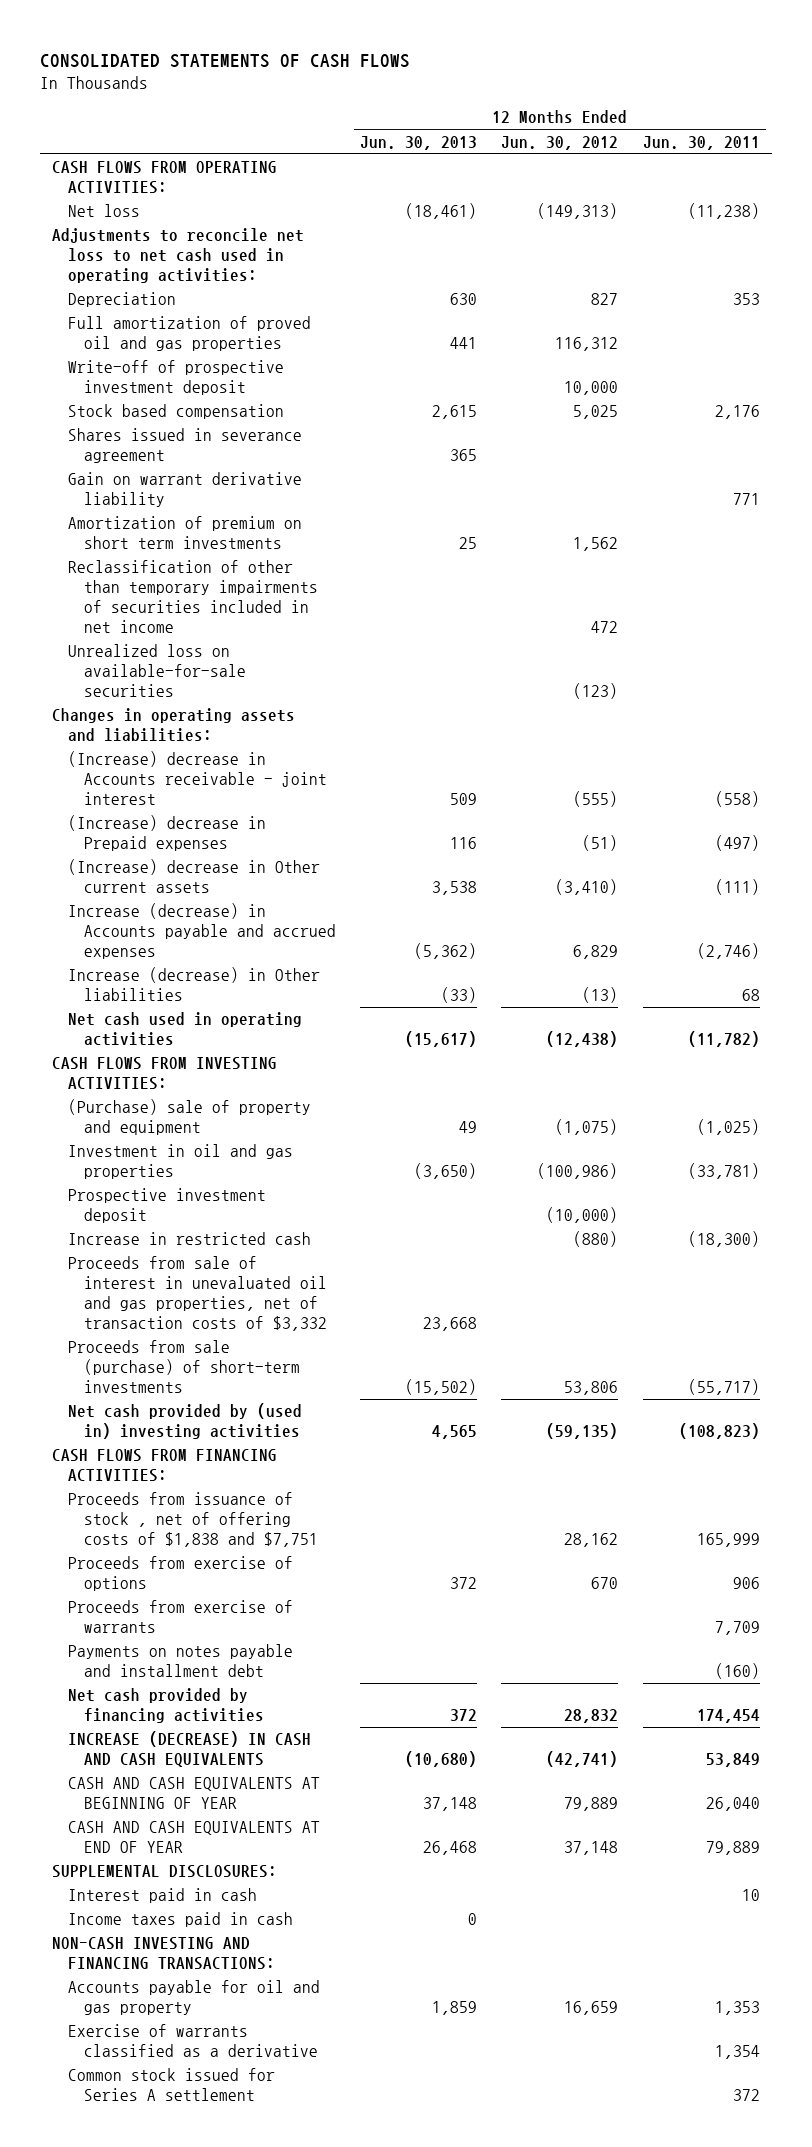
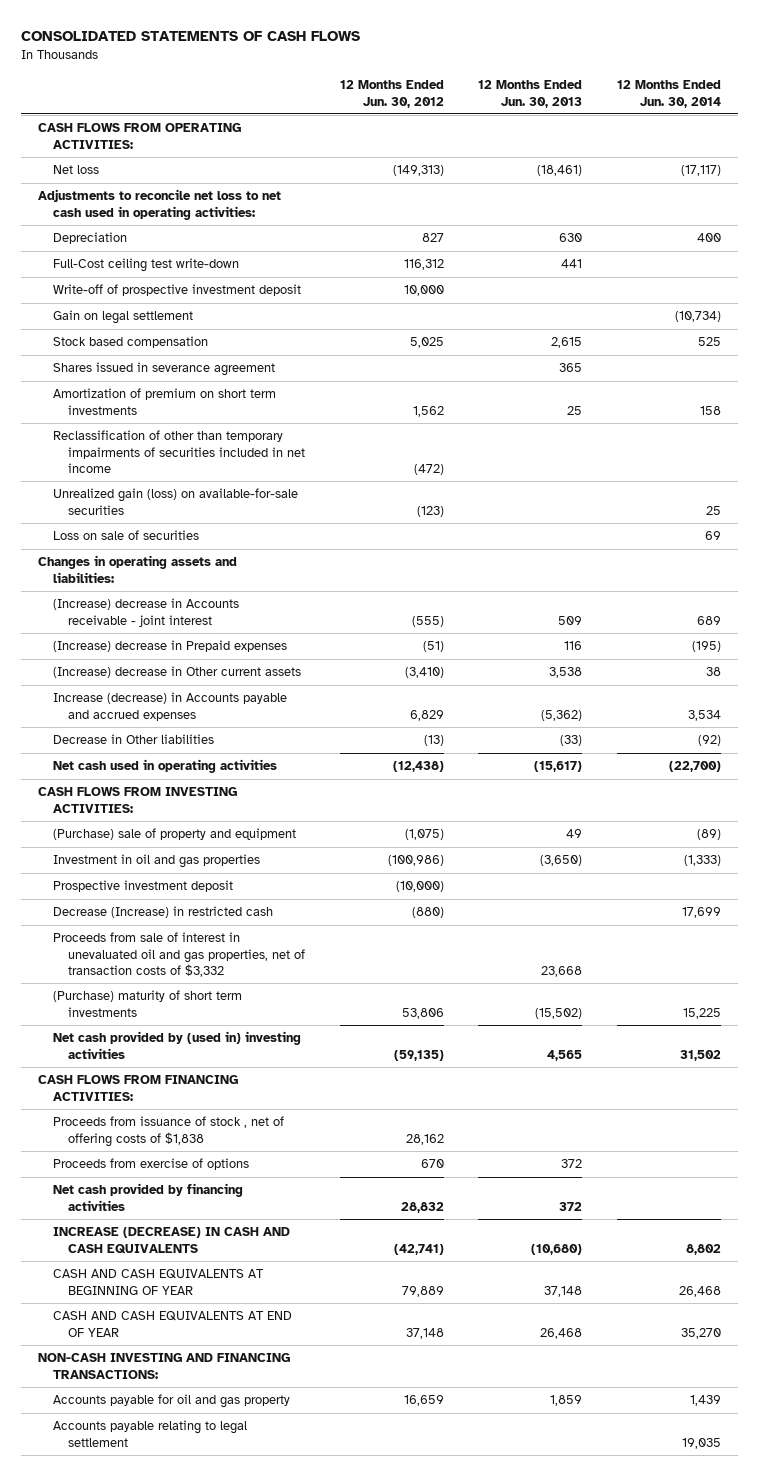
[642,135,760,150] Jun. 30, 2011 -> none
none -> [616,80,721,108] 12 Months Ended Jun. 30, 2014
[68,316,312,352] Full amortization of proved oil and gas properties -> [53,258,240,273] Full-Cost ceiling test write-down
none -> [53,310,194,325] Gain on legal settlement
[68,472,303,508] Gain on warrant derivative liability -> none
[591,620,619,633] 472 -> [413,463,444,475] (472)
[68,644,246,698] Unrealized loss on available-for-sale securities -> [53,488,299,515] Unrealized gain (loss) on available-for-sale securities
none -> [53,530,200,541] Loss on sale of securities
[68,967,321,1002] Increase (decrease) in Other liabilities -> [53,734,215,745] Decrease in Other liabilities
[68,1232,312,1246] Increase in restricted cash -> [53,906,274,919] Decrease (Increase) in restricted cash
[68,1340,300,1394] Proceeds from sale (purchase) of short-term investments -> [53,990,243,1017] (Purchase) maturity of short term investments
[68,1492,318,1548] Proceeds from issuance of stock , net of offering costs of $1,838 and $7,751 -> [53,1116,285,1147] Proceeds from issuance of stock , net of offering costs of $1,838
[68,1600,294,1634] Proceeds from exercise of warrants -> none
[68,1644,294,1678] Payments on notes payable and installment debt -> none
[52,1865,278,1879] SUPPLEMENTAL DISCLOSURES: -> none
[68,1888,258,1904] Interest paid in cash -> none
[68,1912,294,1928] Income taxes paid in cash -> none
[68,2024,318,2058] Exercise of warrants classified as a derivative -> none
[68,2068,276,2102] Common stock issued for Series A settlement -> none
none -> [53,1420,248,1447] Accounts payable relating to legal settlement

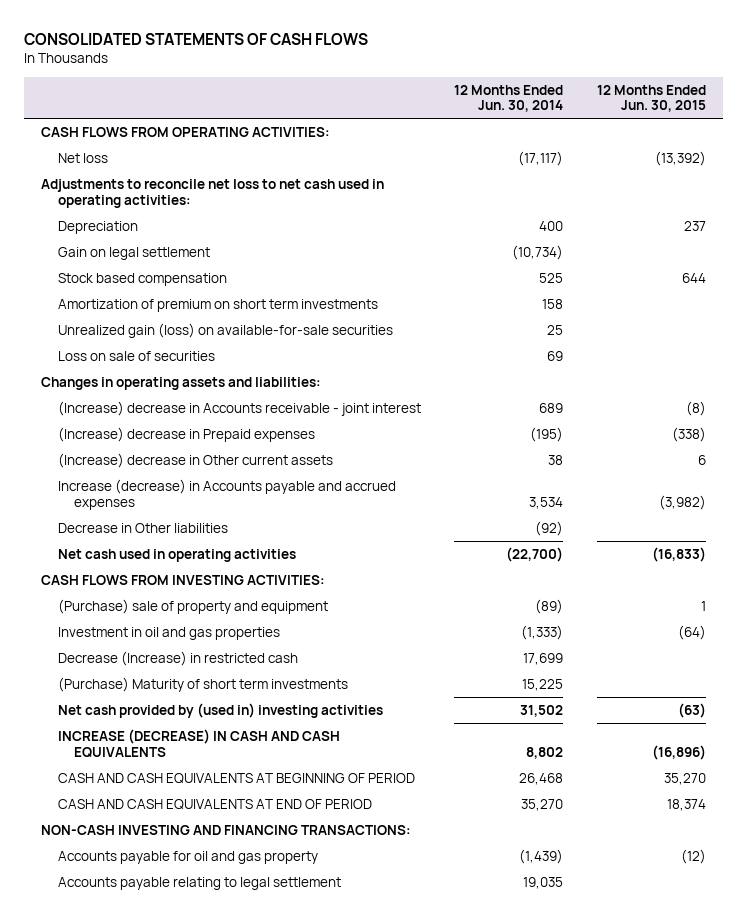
[339,80,444,108] 12 Months Ended Jun. 30, 2012 -> none
[478,80,583,108] 12 Months Ended Jun. 30, 2013 -> none
none -> [597,84,707,113] 12 Months Ended Jun. 30, 2015
[53,258,240,273] Full-Cost ceiling test write-down -> none
[53,284,302,297] Write-off of prospective investment deposit -> none
[53,362,276,377] Shares issued in severance agreement -> none
[53,430,306,473] Reclassification of other than temporary impairments of securities included in net income -> none
[53,880,234,893] Prospective investment deposit -> none
[53,932,306,977] Proceeds from sale of interest in unevaluated oil and gas properties, net of transaction costs of $3,332 -> none
[53,990,243,1017] (Purchase) maturity of short term investments -> [57,677,348,693] (Purchase) Maturity of short term investments
[38,1075,239,1101] CASH FLOWS FROM FINANCING ACTIVITIES: -> none
[53,1116,285,1147] Proceeds from issuance of stock , net of offering costs of $1,838 -> none
[53,1158,250,1171] Proceeds from exercise of options -> none
[53,1183,244,1211] Net cash provided by financing activities -> none
[53,1269,265,1295] CASH AND CASH EQUIVALENTS AT BEGINNING OF YEAR -> [57,773,415,785] CASH AND CASH EQUIVALENTS AT BEGINNING OF PERIOD
[53,1311,293,1337] CASH AND CASH EQUIVALENTS AT END OF YEAR -> [57,799,372,811] CASH AND CASH EQUIVALENTS AT END OF PERIOD
[689,1395,721,1407] 1,439 -> [519,849,564,865] (1,439)

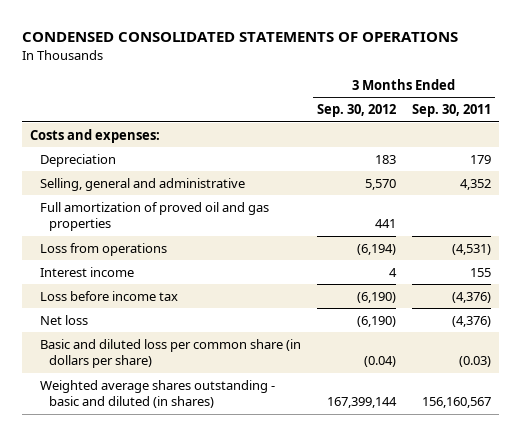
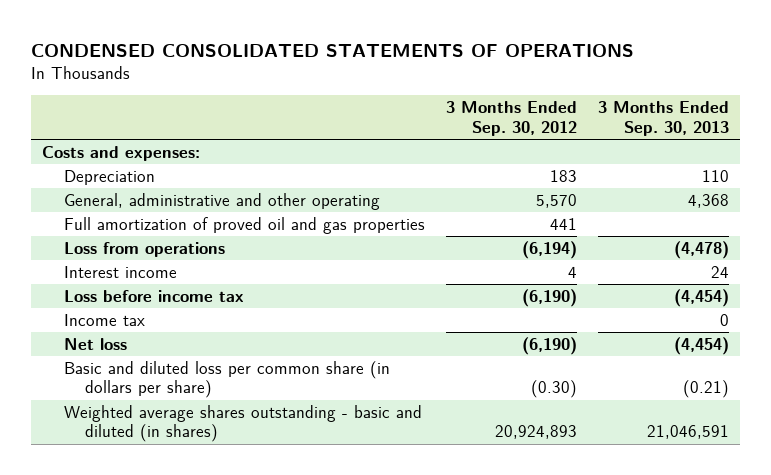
[411,104,491,118] Sep. 30, 2011 -> none
none -> [598,101,730,136] 3 Months Ended Sep. 30, 2013
[39,177,245,191] Selling, general and administrative -> [63,192,380,210] General, administrative and other operating
none -> [63,313,145,326] Income tax
[363,356,396,368] (0.04) -> [530,380,577,399] (0.30)
[326,397,397,409] 167,399,144 -> [494,425,577,440] 20,924,893

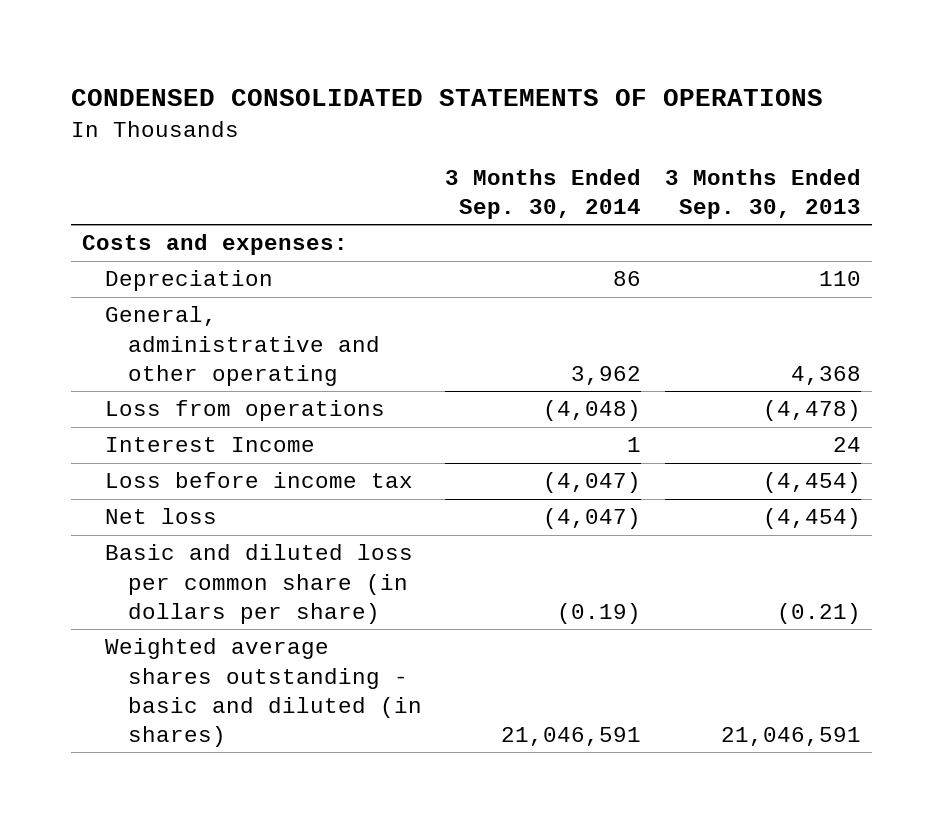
[445,101,577,136] 3 Months Ended Sep. 30, 2012 -> none
none -> [445,168,642,219] 3 Months Ended Sep. 30, 2014
[63,216,425,234] Full amortization of proved oil and gas properties -> none
[63,265,177,278] Interest income -> [105,437,316,453] Interest Income
[63,313,145,326] Income tax -> none

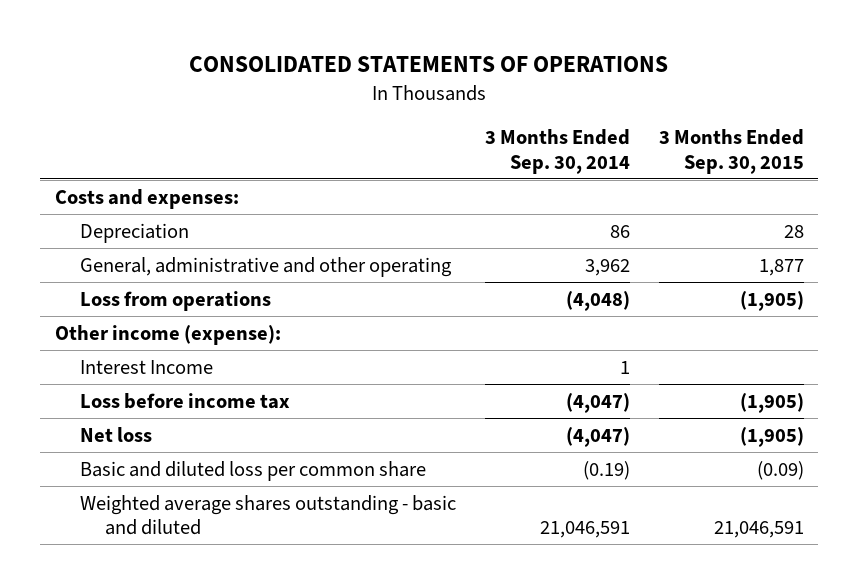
[70,88,823,106] CONDENSED CONSOLIDATED STATEMENTS OF OPERATIONS -> [189,56,669,73] CONSOLIDATED STATEMENTS OF OPERATIONS
[664,168,861,219] 3 Months Ended Sep. 30, 2013 -> none
none -> [658,129,804,174] 3 Months Ended Sep. 30, 2015
none -> [54,324,281,345] Other income (expense):
[105,544,414,624] Basic and diluted loss per common share (in dollars per share) -> [79,460,426,481] Basic and diluted loss per common share
[105,638,423,747] Weighted average shares outstanding - basic and diluted (in shares) -> [79,494,456,536] Weighted average shares outstanding - basic and diluted

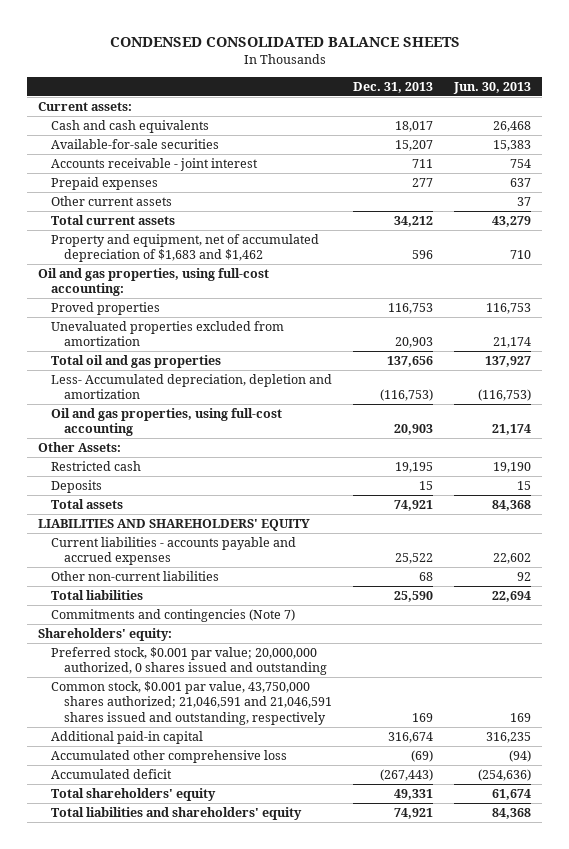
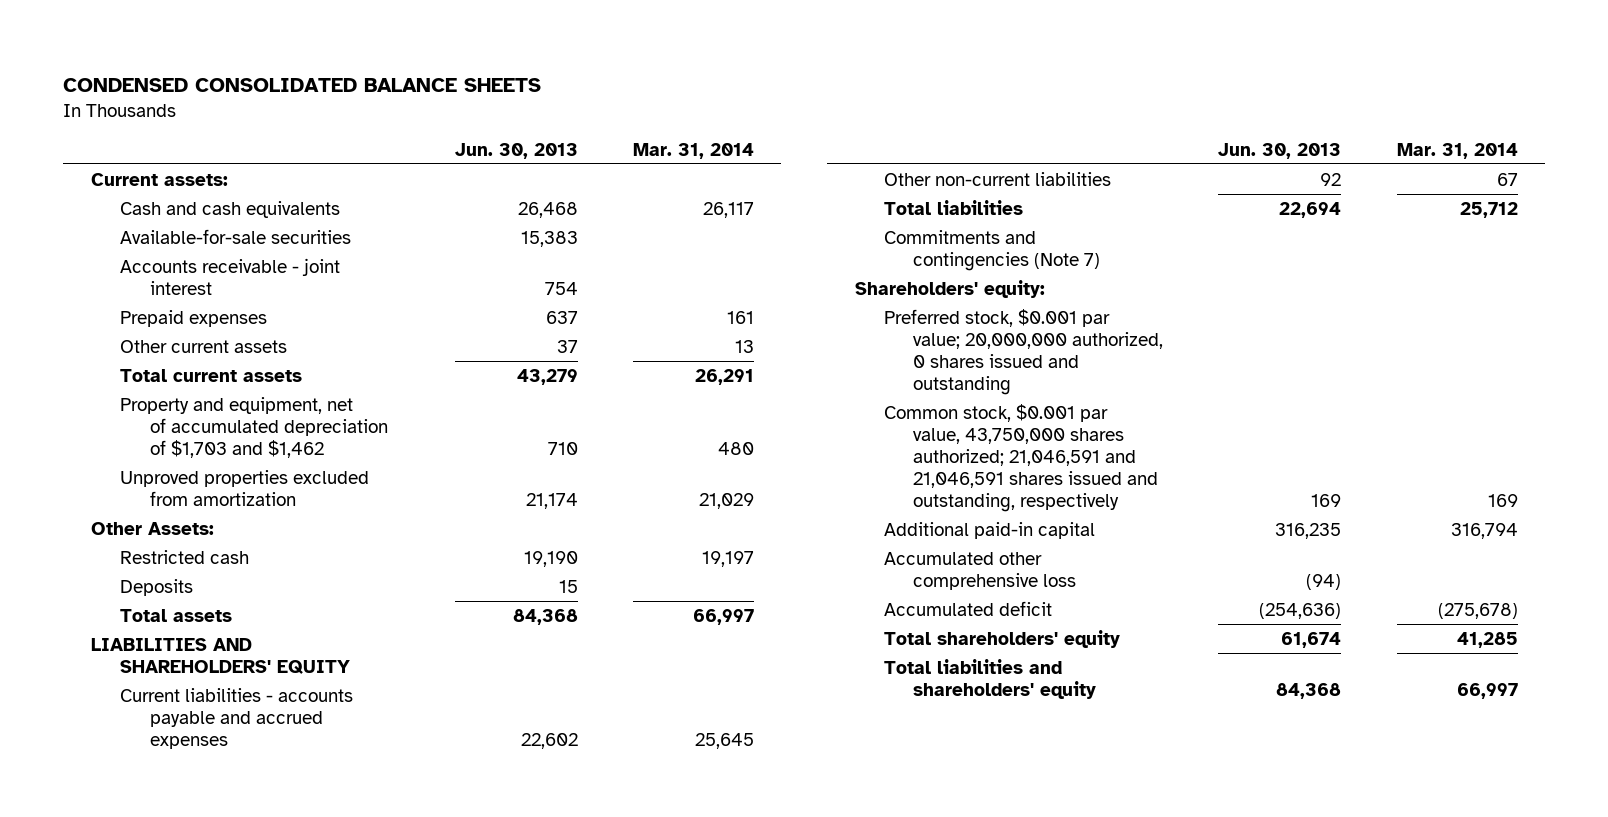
[353,81,434,93] Dec. 31, 2013 -> none
none -> [632,142,754,159] Mar. 31, 2014
[38,268,270,297] Oil and gas properties, using full-cost accounting: -> none
[50,302,160,316] Proved properties -> none
[50,355,221,369] Total oil and gas properties -> none
[50,374,332,400] Less- Accumulated depreciation, depletion and amortization -> none
[50,408,282,437] Oil and gas properties, using full-cost accounting -> none
[50,234,319,263] Property and equipment, net of accumulated depreciation of $1,683 and $1,462 -> [120,396,388,458] Property and equipment, net of accumulated depreciation of $1,703 and $1,462
[50,321,284,347] Unevaluated properties excluded from amortization -> [120,469,370,506] Unproved properties excluded from amortization

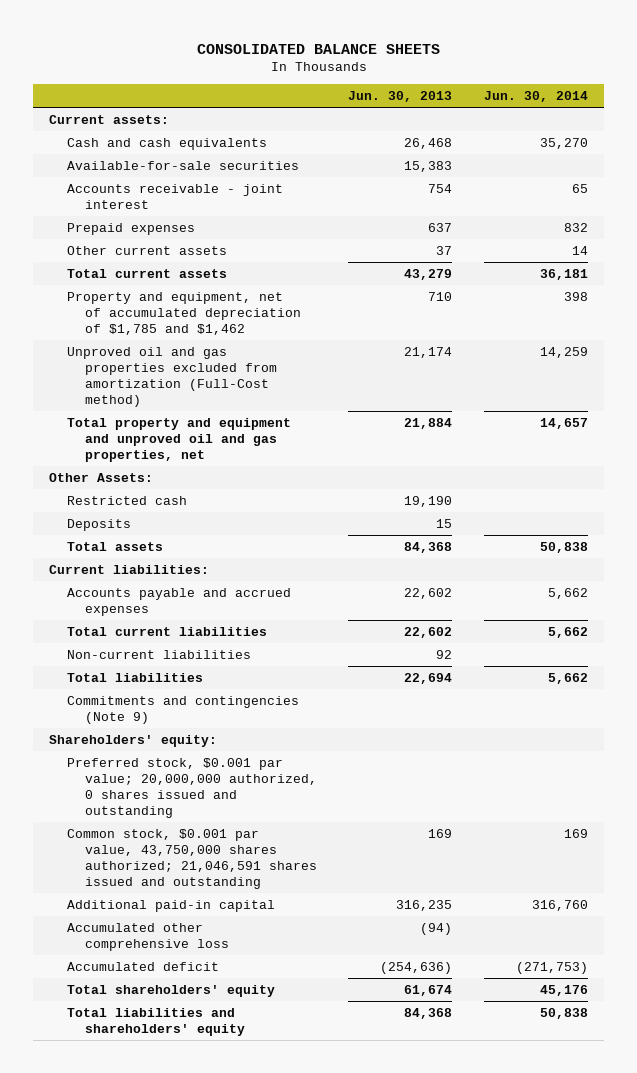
[63,77,542,92] CONDENSED CONSOLIDATED BALANCE SHEETS -> [196,43,440,54] CONSOLIDATED BALANCE SHEETS
[632,142,754,159] Mar. 31, 2014 -> none
none -> [483,90,588,102] Jun. 30, 2014
[120,396,388,458] Property and equipment, net of accumulated depreciation of $1,703 and $1,462 -> [66,291,301,335] Property and equipment, net of accumulated depreciation of $1,785 and $1,462
[120,469,370,506] Unproved properties excluded from amortization -> [66,346,277,408] Unproved oil and gas properties excluded from amortization (Full-Cost method)
none -> [66,417,291,462] Total property and equipment and unproved oil and gas properties, net
[90,637,351,674] LIABILITIES AND SHAREHOLDERS' EQUITY -> none
none -> [49,564,210,574] Current liabilities:
[120,687,354,749] Current liabilities - accounts payable and accrued expenses -> [66,587,291,616] Accounts payable and accrued expenses
none -> [66,626,267,636] Total current liabilities
[884,171,1112,186] Other non-current liabilities -> [66,649,251,659] Non-current liabilities
[884,229,1101,271] Commitments and contingencies (Note 7) -> [66,695,299,724] Commitments and contingencies (Note 9)
[884,403,1159,513] Common stock, $0.001 par value, 43,750,000 shares authorized; 21,046,591 and 21,046,591 shares issued and outstanding, respectively -> [66,828,317,890] Common stock, $0.001 par value, 43,750,000 shares authorized; 21,046,591 shares issued and outstanding

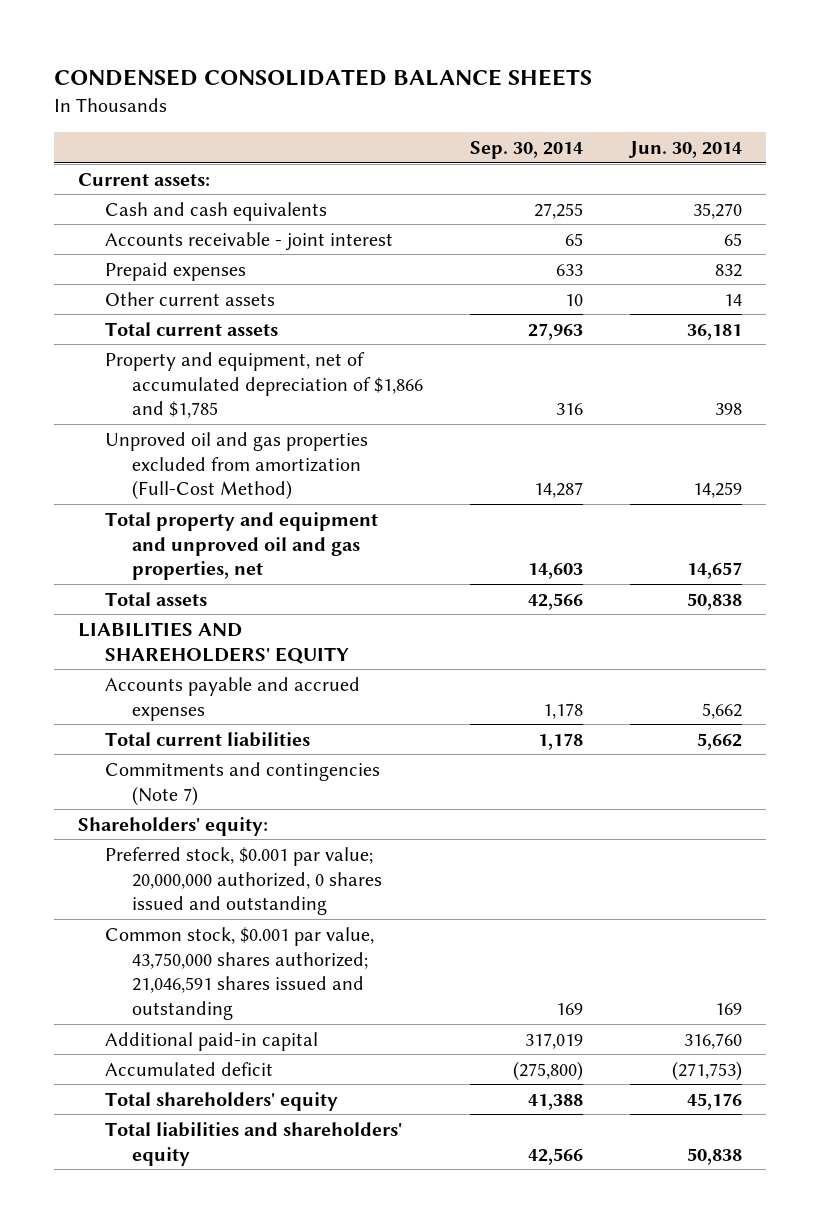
[196,43,440,54] CONSOLIDATED BALANCE SHEETS -> [54,69,593,87] CONDENSED CONSOLIDATED BALANCE SHEETS
[348,90,453,102] Jun. 30, 2013 -> none
none -> [469,140,583,159] Sep. 30, 2014
[66,160,299,170] Available-for-sale securities -> none
[66,291,301,335] Property and equipment, net of accumulated depreciation of $1,785 and $1,462 -> [104,351,423,419] Property and equipment, net of accumulated depreciation of $1,866 and $1,785
[66,346,277,408] Unproved oil and gas properties excluded from amortization (Full-Cost method) -> [104,431,368,501] Unproved oil and gas properties excluded from amortization (Full-Cost Method)
[49,472,154,482] Other Assets: -> none
[66,495,187,505] Restricted cash -> none
[66,518,131,531] Deposits -> none
[49,564,210,574] Current liabilities: -> none
none -> [77,621,349,664] LIABILITIES AND SHAREHOLDERS' EQUITY
[66,649,251,659] Non-current liabilities -> none
[66,672,203,682] Total liabilities -> none
[66,695,299,724] Commitments and contingencies (Note 9) -> [104,761,380,806] Commitments and contingencies (Note 7)
[66,922,229,951] Accumulated other comprehensive loss -> none

